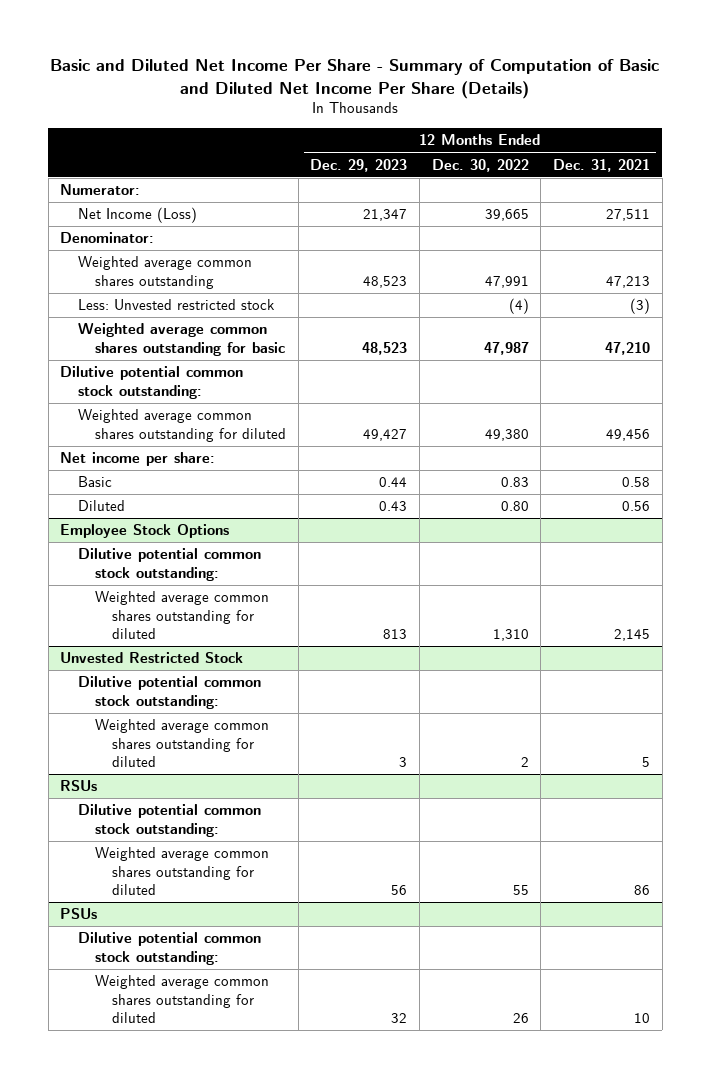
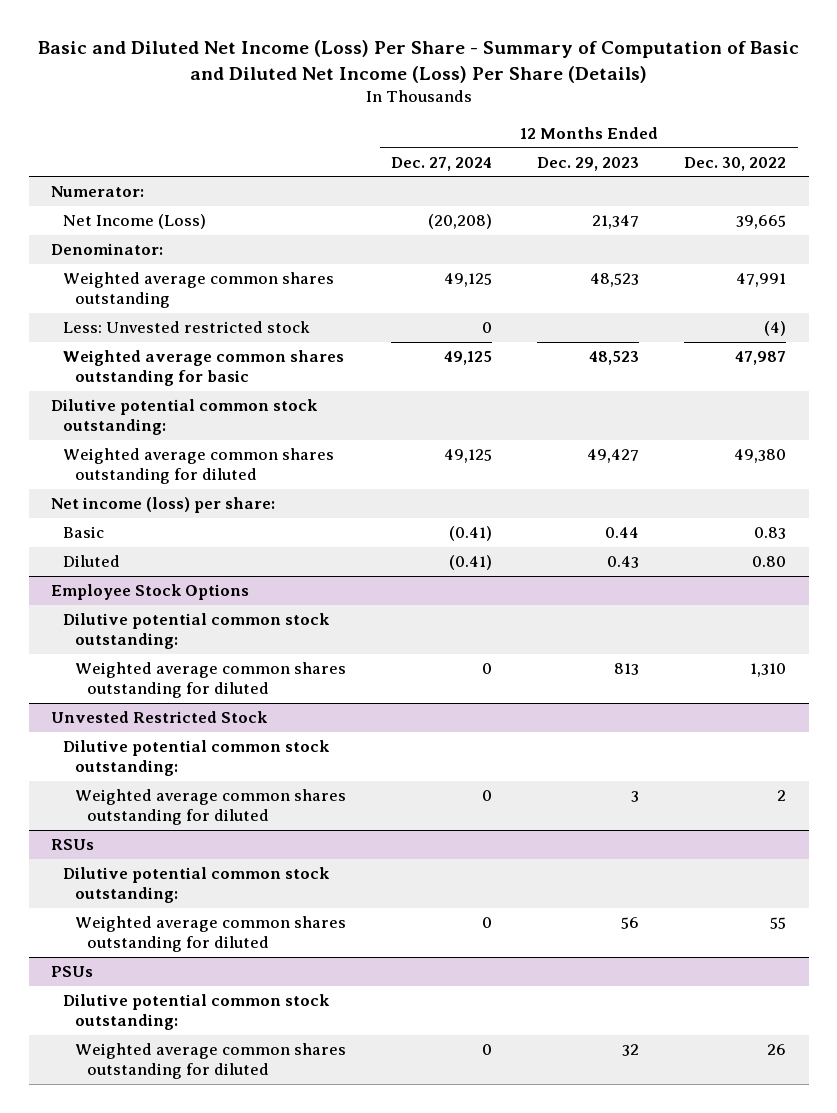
[50,58,660,99] Basic and Diluted Net Income Per Share - Summary of Computation of Basic and Diluted Net Income Per Share (Details) -> [37,40,799,83] Basic and Diluted Net Income (Loss) Per Share - Summary of Computation of Basic and Diluted Net Income (Loss) Per Share (Details)
[552,158,650,172] Dec. 31, 2021 -> none
none -> [391,156,493,171] Dec. 27, 2024
[60,452,216,467] Net income per share: -> [51,497,276,514] Net income (loss) per share:

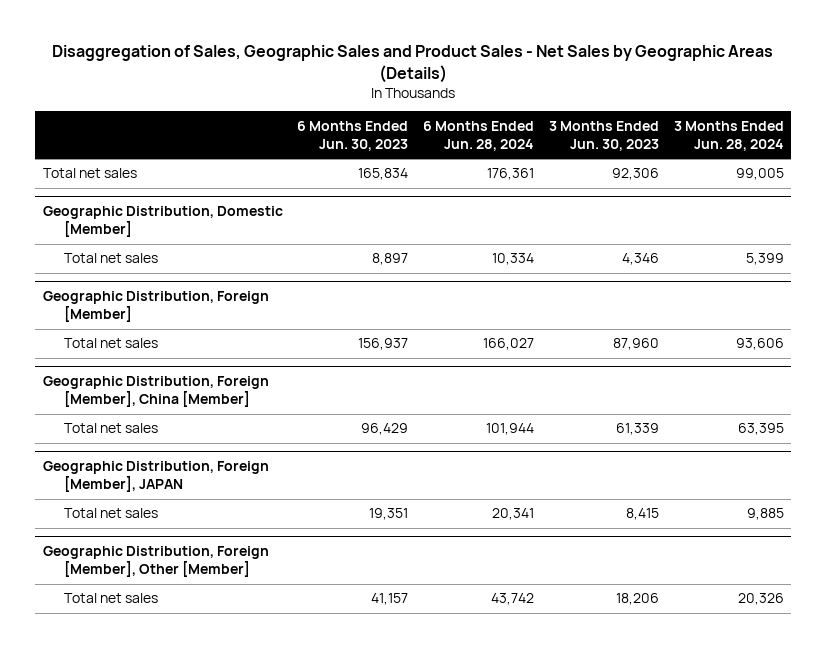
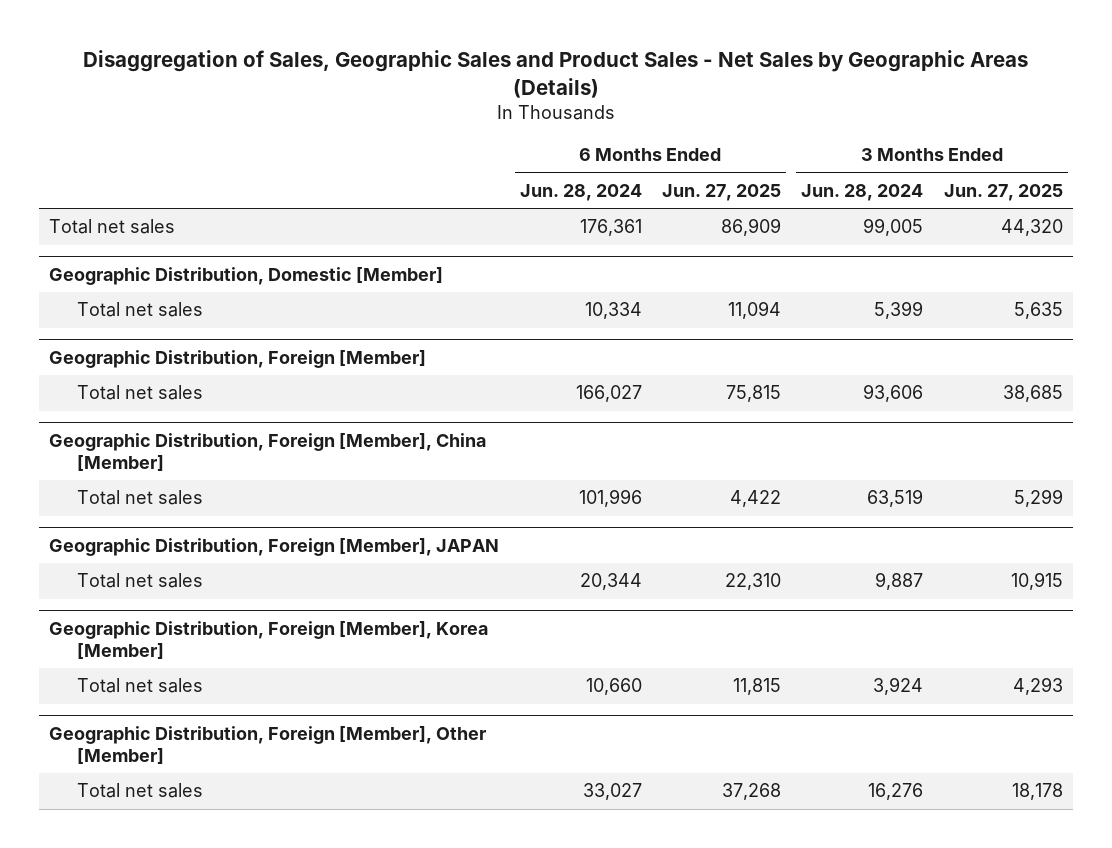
[297,120,409,151] 6 Months Ended Jun. 30, 2023 -> none
[548,120,659,151] 3 Months Ended Jun. 30, 2023 -> none
none -> [662,183,782,201] Jun. 27, 2025
none -> [943,183,1063,201] Jun. 27, 2025
[486,423,535,436] 101,944 -> [578,489,642,508] 101,996
[737,423,784,436] 63,395 -> [867,489,924,508] 63,519
[492,508,535,521] 20,341 -> [579,573,642,591] 20,344
[746,508,784,521] 9,885 -> [875,572,924,591] 9,887
none -> [49,620,489,660] Geographic Distribution, Foreign [Member], Korea [Member]
none -> [76,678,203,694] Total net sales
[491,593,535,606] 43,742 -> [582,783,642,801] 33,027
[737,593,784,606] 20,326 -> [868,783,924,801] 16,276

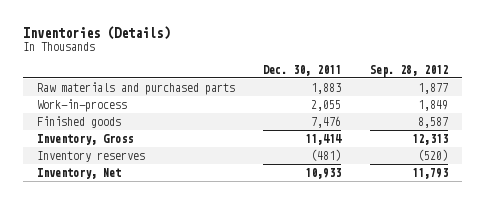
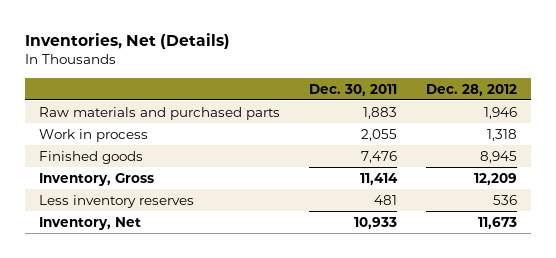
[22,25,170,40] Inventories (Details) -> [24,32,230,49] Inventories, Net (Details)
[370,64,449,77] Sep. 28, 2012 -> none
none -> [425,83,517,96] Dec. 28, 2012
[36,99,127,113] Work-in-process -> [39,128,149,142] Work in process
[36,151,145,163] Inventory reserves -> [39,194,195,208] Less inventory reserves
[311,149,342,162] (481) -> [373,194,397,205] 481

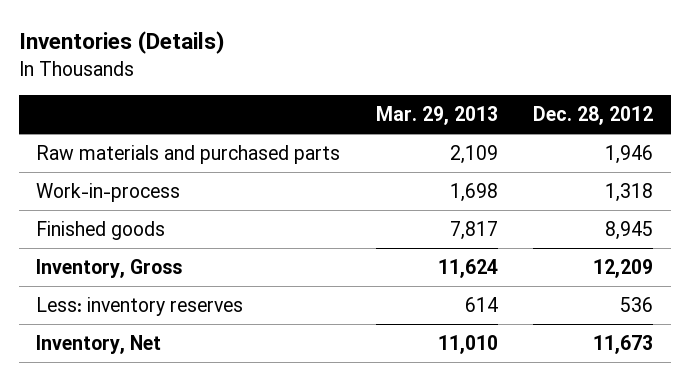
[24,32,230,49] Inventories, Net (Details) -> [18,31,225,55] Inventories (Details)
[308,83,397,96] Dec. 30, 2011 -> none
none -> [375,106,498,126] Mar. 29, 2013
[39,128,149,142] Work in process -> [36,182,181,202] Work-in-process
[39,194,195,208] Less inventory reserves -> [36,296,244,316] Less: inventory reserves

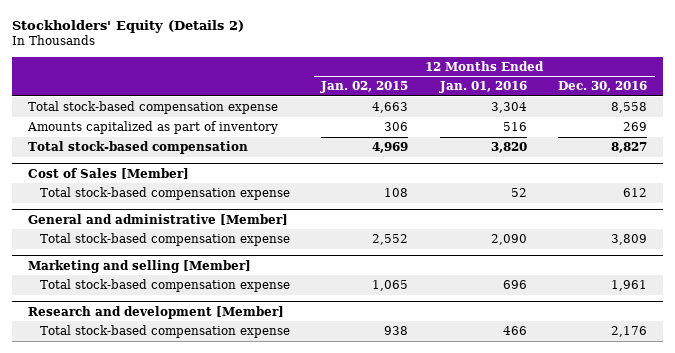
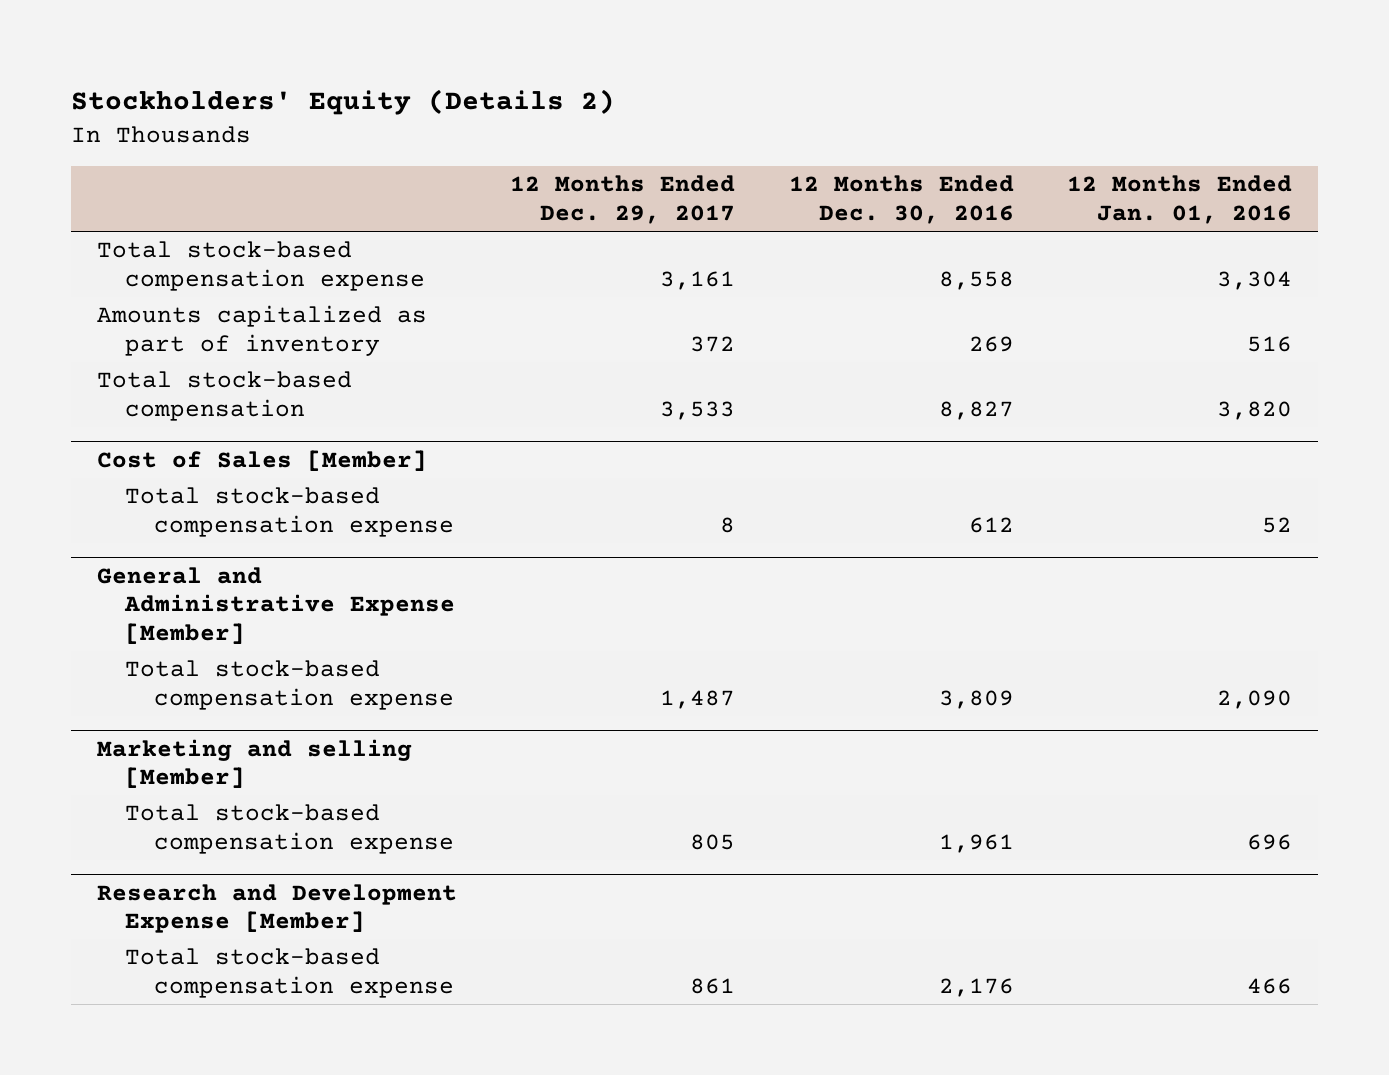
[320,81,409,94] Jan. 02, 2015 -> none
none -> [510,175,736,225] 12 Months Ended Dec. 29, 2017
[27,213,288,225] General and administrative [Member] -> [97,566,456,645] General and Administrative Expense [Member]
[27,305,284,319] Research and development [Member] -> [97,883,458,934] Research and Development Expense [Member]

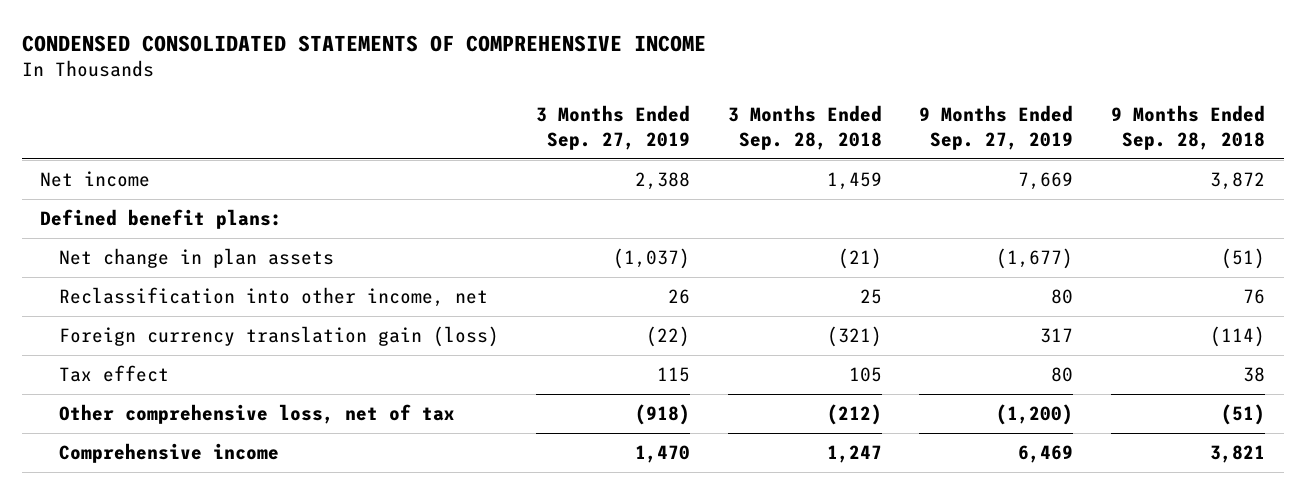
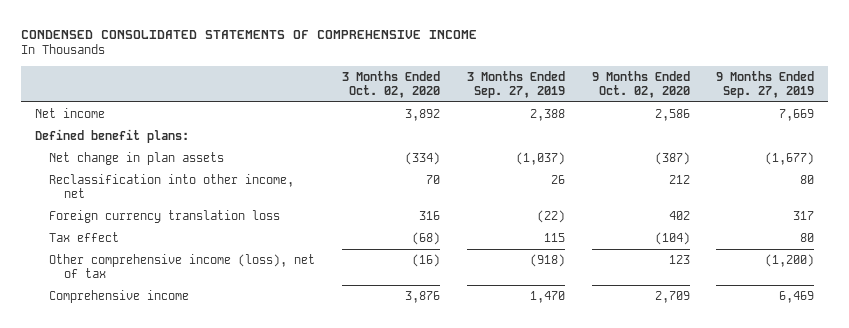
[727,105,882,150] 3 Months Ended Sep. 28, 2018 -> none
[1110,105,1265,150] 9 Months Ended Sep. 28, 2018 -> none
none -> [342,70,441,99] 3 Months Ended Oct. 02, 2020
none -> [591,70,690,99] 9 Months Ended Oct. 02, 2020
[58,326,499,348] Foreign currency translation gain (loss) -> [49,209,281,223] Foreign currency translation loss
[58,404,455,425] Other comprehensive loss, net of tax -> [49,253,316,279] Other comprehensive income (loss), net of tax

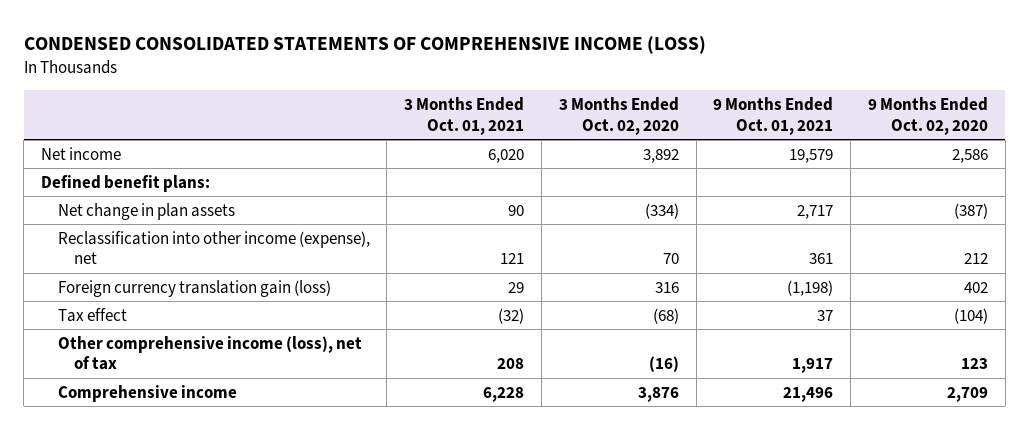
[21,29,478,39] CONDENSED CONSOLIDATED STATEMENTS OF COMPREHENSIVE INCOME -> [23,36,706,55] CONDENSED CONSOLIDATED STATEMENTS OF COMPREHENSIVE INCOME (LOSS)
[466,70,565,99] 3 Months Ended Sep. 27, 2019 -> none
[716,70,815,99] 9 Months Ended Sep. 27, 2019 -> none
none -> [404,97,525,135] 3 Months Ended Oct. 01, 2021
none -> [713,97,834,135] 9 Months Ended Oct. 01, 2021
[49,173,295,199] Reclassification into other income, net -> [57,230,370,265] Reclassification into other income (expense), net
[49,209,281,223] Foreign currency translation loss -> [57,279,331,297] Foreign currency translation gain (loss)

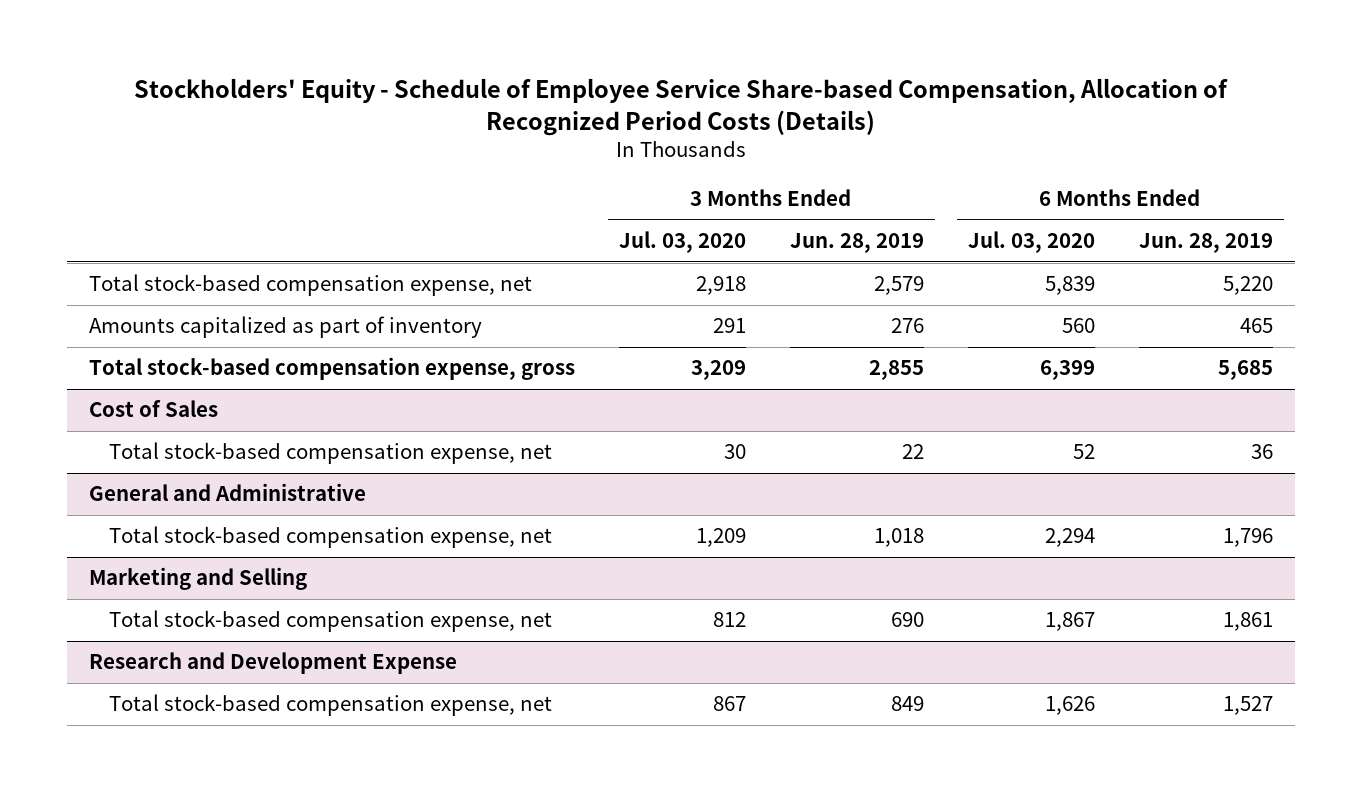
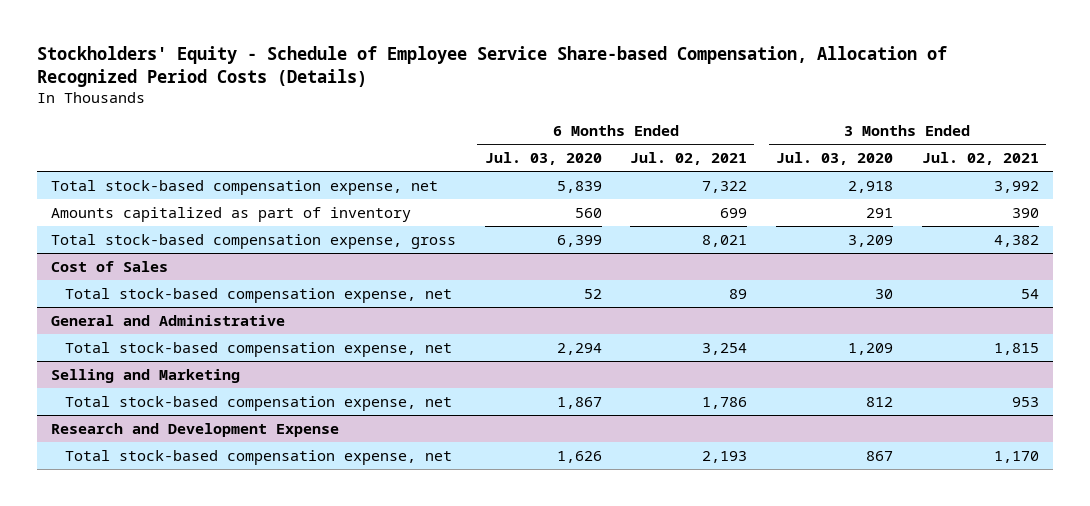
[789,233,924,254] Jun. 28, 2019 -> none
[1138,233,1273,254] Jun. 28, 2019 -> none
none -> [630,152,748,166] Jul. 02, 2021
none -> [921,152,1039,166] Jul. 02, 2021
[88,567,307,591] Marketing and Selling -> [50,368,240,383] Selling and Marketing

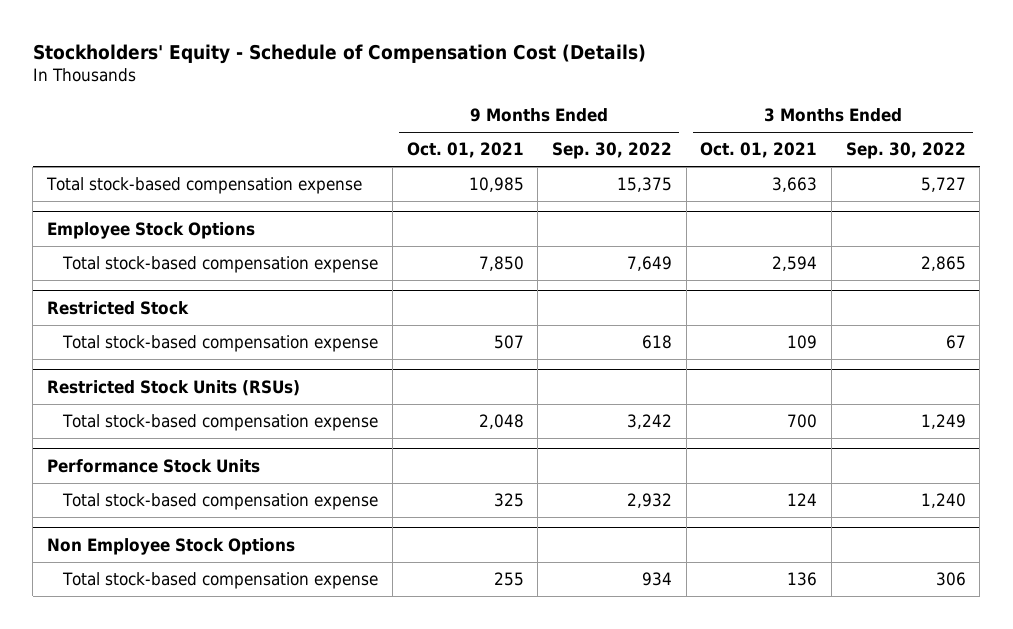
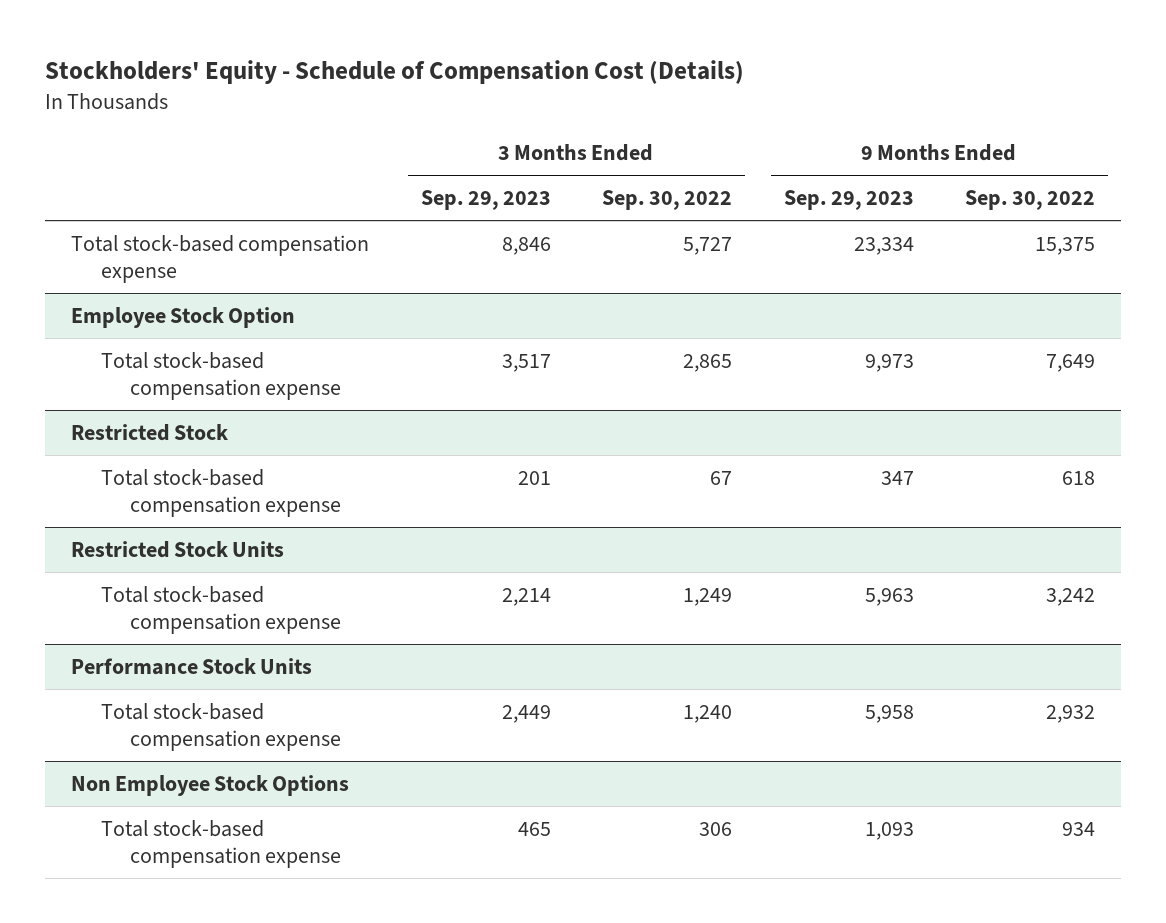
[406,142,524,159] Oct. 01, 2021 -> none
[700,142,818,159] Oct. 01, 2021 -> none
none -> [420,189,551,210] Sep. 29, 2023
none -> [783,189,914,210] Sep. 29, 2023
[47,221,256,239] Employee Stock Options -> [71,306,296,328] Employee Stock Option
[47,379,301,396] Restricted Stock Units (RSUs) -> [71,540,285,558] Restricted Stock Units

